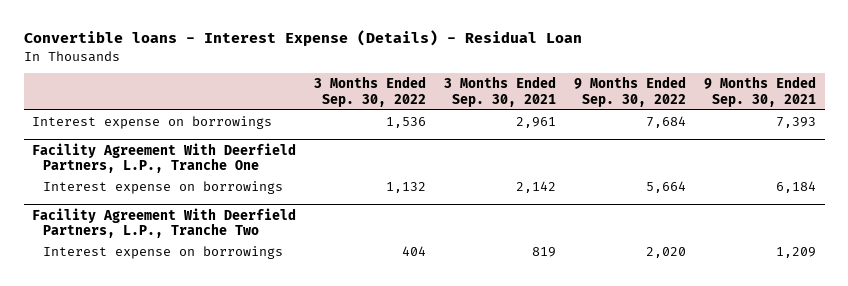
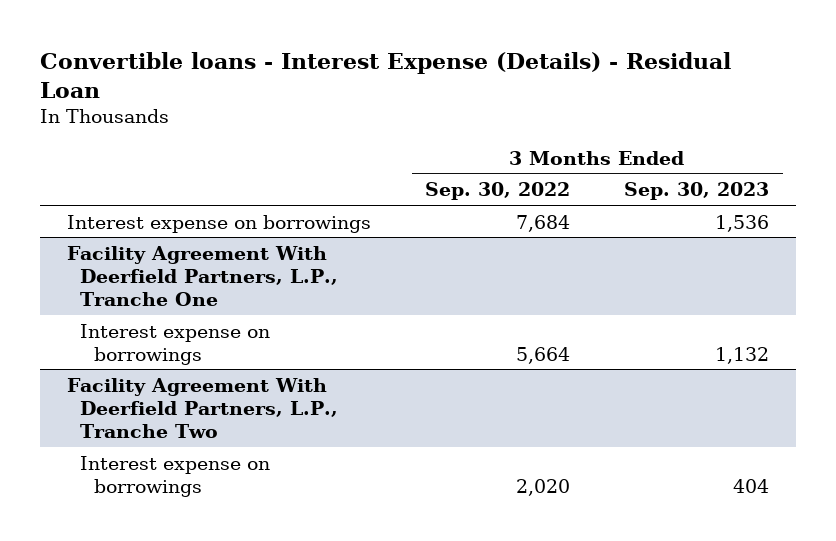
[444,76,557,107] 3 Months Ended Sep. 30, 2021 -> none
[574,76,687,107] 9 Months Ended Sep. 30, 2022 -> none
[703,76,816,107] 9 Months Ended Sep. 30, 2021 -> none
none -> [624,182,770,201] Sep. 30, 2023
[386,116,427,128] 1,536 -> [516,214,571,232] 7,684
[386,181,427,193] 1,132 -> [516,346,571,364] 5,664
[402,245,427,256] 404 -> [516,478,571,496] 2,020

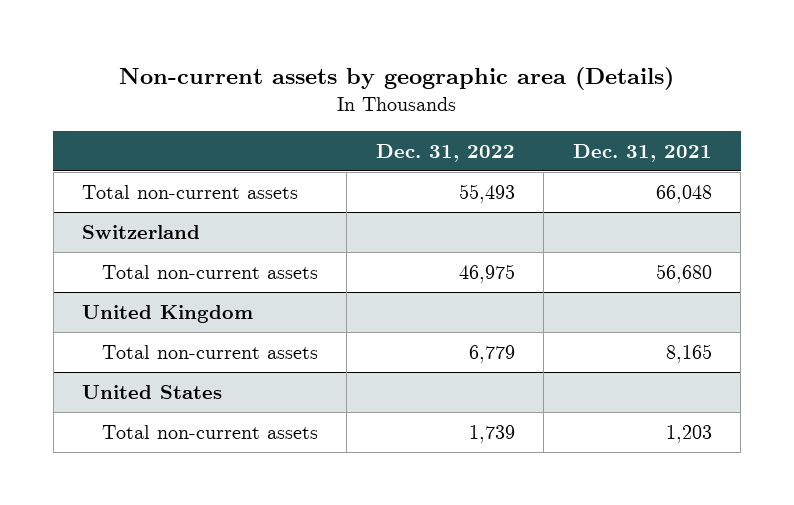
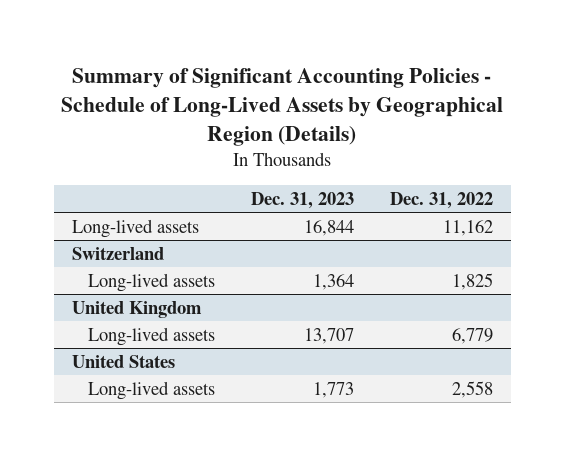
[118,67,674,91] Non-current assets by geographic area (Details) -> [61,68,504,147] Summary of Significant Accounting Policies - Schedule of Long-Lived Assets by Geographical Region (Details)
[572,143,712,162] Dec. 31, 2021 -> none
none -> [250,191,354,209] Dec. 31, 2023
[82,184,299,199] Total non-current assets -> none
none -> [72,218,200,238] Long-lived assets
[102,264,319,279] Total non-current assets -> none
none -> [87,272,215,292] Long-lived assets
[102,344,319,359] Total non-current assets -> [87,326,215,346] Long-lived assets
[102,424,319,439] Total non-current assets -> none
none -> [87,380,215,400] Long-lived assets

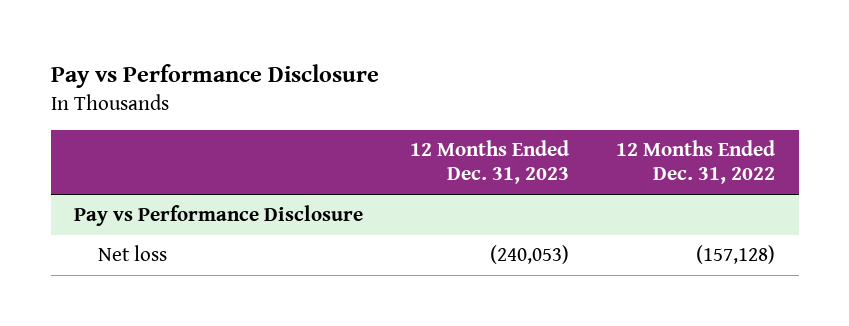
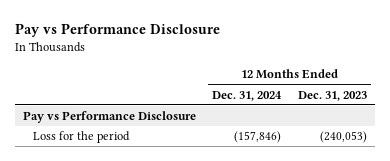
[616,140,776,185] 12 Months Ended Dec. 31, 2022 -> none
none -> [212,90,283,101] Dec. 31, 2024
[98,245,168,262] Net loss -> [33,131,131,144] Loss for the period

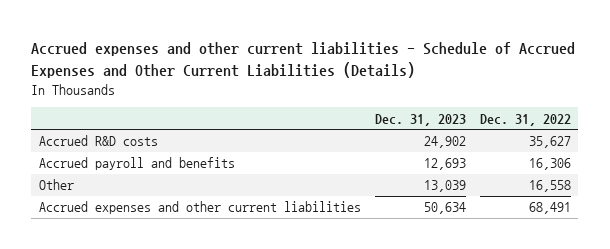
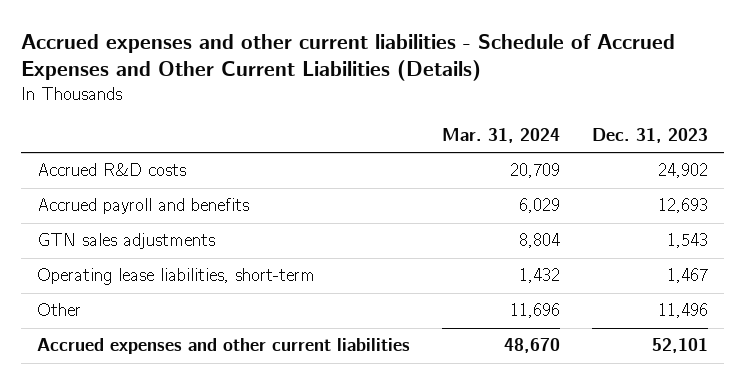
[480,113,572,126] Dec. 31, 2022 -> none
none -> [441,127,560,143] Mar. 31, 2024
none -> [37,233,216,250] GTN sales adjustments
none -> [37,268,316,286] Operating lease liabilities, short-term
[423,180,466,193] 13,039 -> [657,303,708,319] 11,496
[423,202,466,215] 50,634 -> [651,338,708,354] 52,101

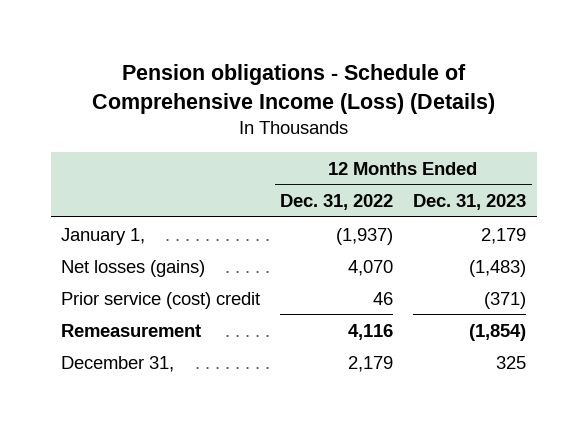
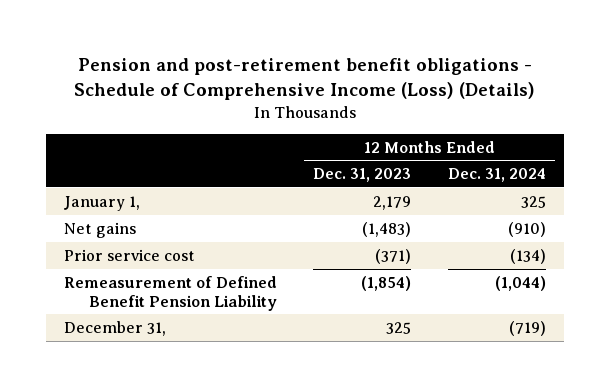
[91,63,495,114] Pension obligations - Schedule of Comprehensive Income (Loss) (Details) -> [73,57,535,100] Pension and post-retirement benefit obligations - Schedule of Comprehensive Income (Loss) (Details)
[280,194,394,211] Dec. 31, 2022 -> none
none -> [447,168,546,183] Dec. 31, 2024
[60,259,205,277] Net losses (gains) -> [64,221,137,238] Net gains
[60,291,260,309] Prior service (cost) credit -> [64,248,196,261] Prior service cost
[60,323,201,337] Remeasurement -> [64,275,278,311] Remeasurement of Defined Benefit Pension Liability

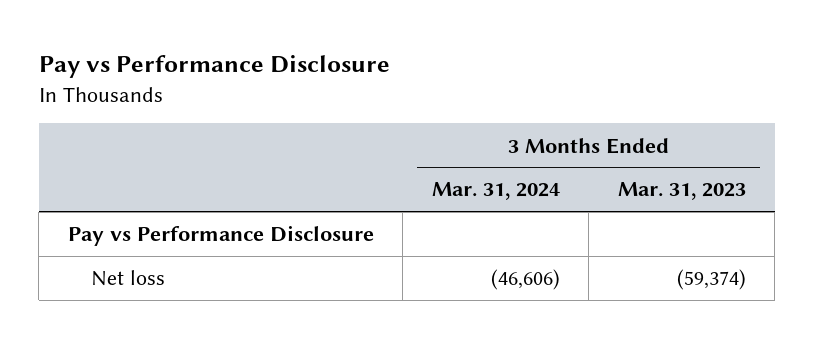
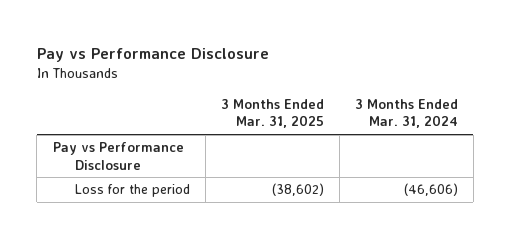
[617,182,746,201] Mar. 31, 2023 -> none
none -> [220,99,324,129] 3 Months Ended Mar. 31, 2025
[91,270,166,287] Net loss -> [74,184,190,198] Loss for the period

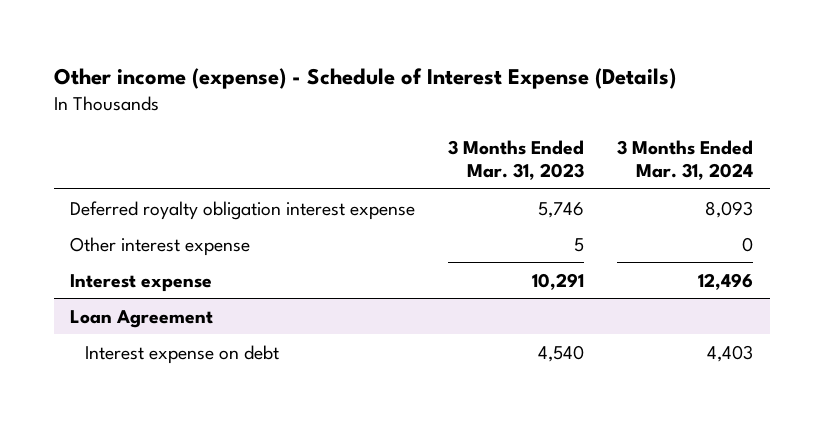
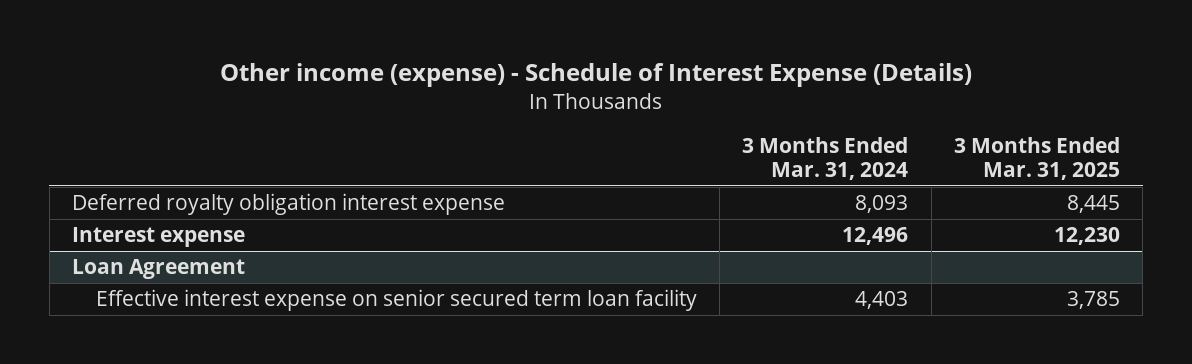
[448,140,585,180] 3 Months Ended Mar. 31, 2023 -> none
none -> [953,136,1120,181] 3 Months Ended Mar. 31, 2025
[70,236,251,256] Other interest expense -> none
[85,344,280,364] Interest expense on debt -> [96,289,698,312] Effective interest expense on senior secured term loan facility

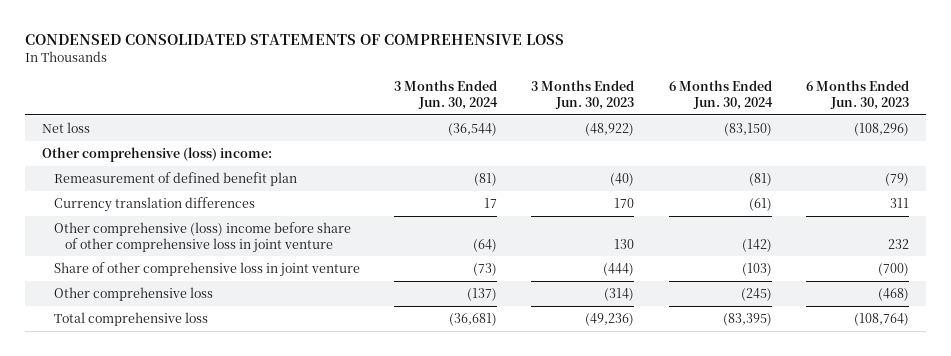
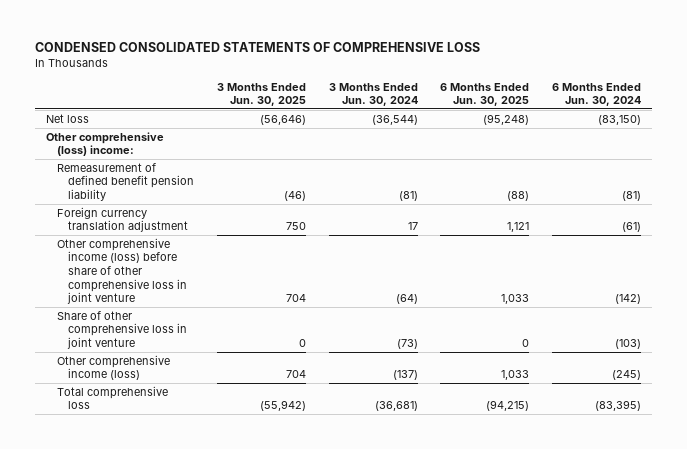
[531,80,635,110] 3 Months Ended Jun. 30, 2023 -> none
[805,80,909,110] 6 Months Ended Jun. 30, 2023 -> none
none -> [217,82,307,107] 3 Months Ended Jun. 30, 2025
none -> [440,82,530,107] 6 Months Ended Jun. 30, 2025
[53,171,297,186] Remeasurement of defined benefit plan -> [57,162,195,201] Remeasurement of defined benefit pension liability
[53,196,255,212] Currency translation differences -> [57,206,189,233] Foreign currency translation adjustment
[53,221,351,253] Other comprehensive (loss) income before share of other comprehensive loss in joint venture -> [57,237,188,305] Other comprehensive income (loss) before share of other comprehensive loss in joint venture
[53,286,213,301] Other comprehensive loss -> [57,354,171,381] Other comprehensive income (loss)

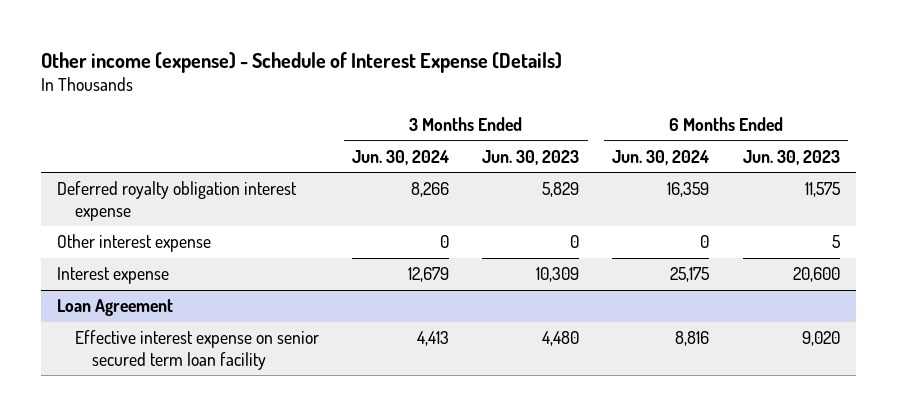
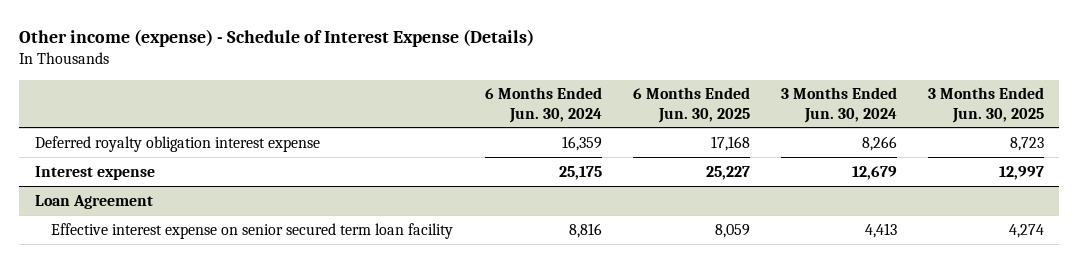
[482,149,580,165] Jun. 30, 2023 -> none
[742,149,840,165] Jun. 30, 2023 -> none
none -> [632,87,750,123] 6 Months Ended Jun. 30, 2025
none -> [927,87,1044,123] 3 Months Ended Jun. 30, 2025
[57,234,212,253] Other interest expense -> none

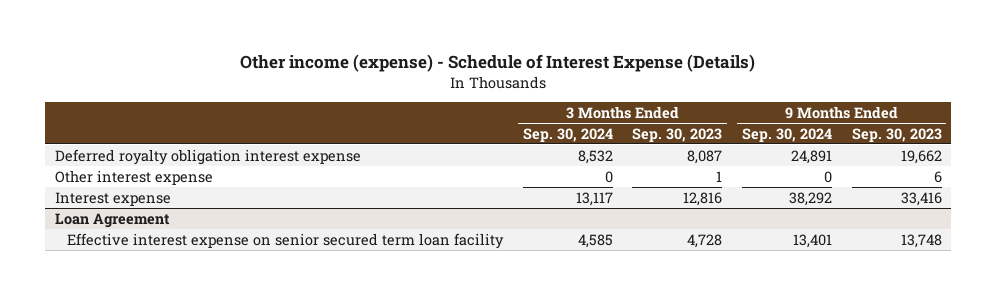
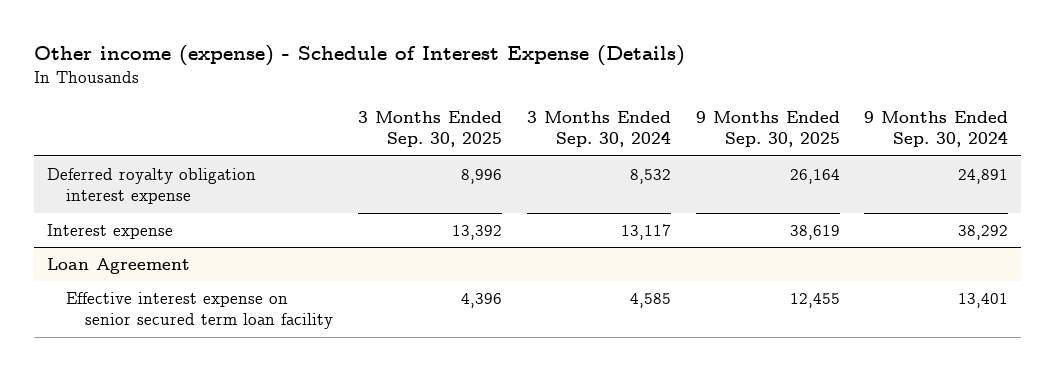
[632,127,723,142] Sep. 30, 2023 -> none
[851,127,942,142] Sep. 30, 2023 -> none
none -> [357,110,502,148] 3 Months Ended Sep. 30, 2025
none -> [695,110,840,148] 9 Months Ended Sep. 30, 2025
[55,169,214,185] Other interest expense -> none

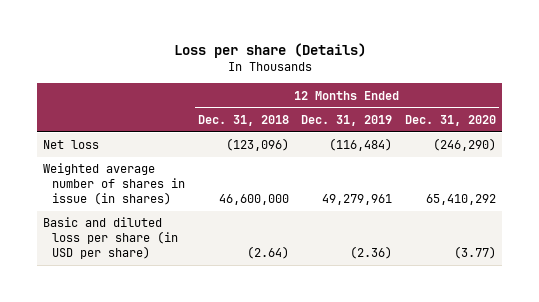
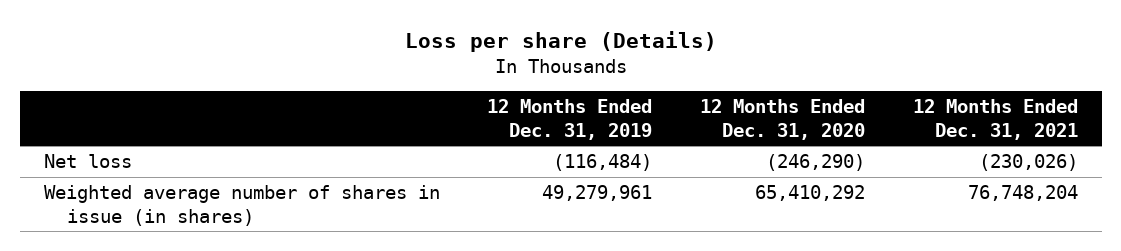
[197,115,289,127] Dec. 31, 2018 -> none
none -> [912,99,1078,140] 12 Months Ended Dec. 31, 2021
[42,217,179,260] Basic and diluted loss per share (in USD per share) -> none

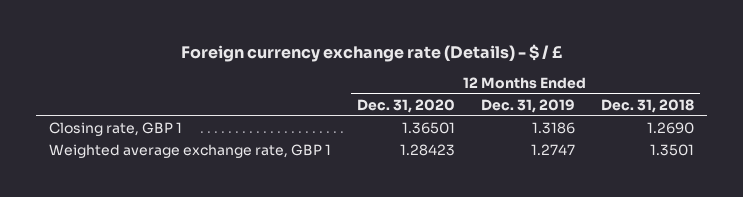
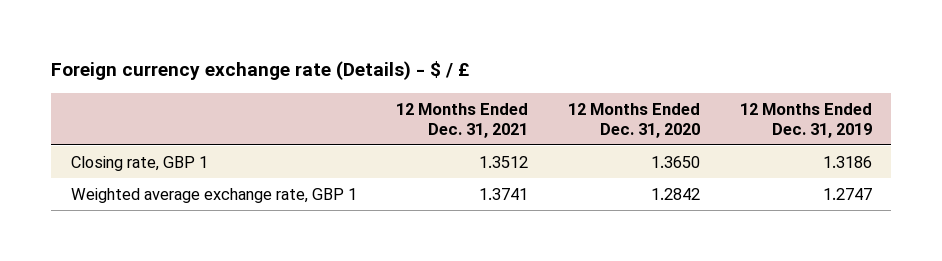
[600,99,694,114] Dec. 31, 2018 -> none
none -> [396,102,529,138] 12 Months Ended Dec. 31, 2021
[402,122,456,135] 1.36501 -> [651,155,701,168] 1.3650
[400,144,456,157] 1.28423 -> [651,187,701,200] 1.2842

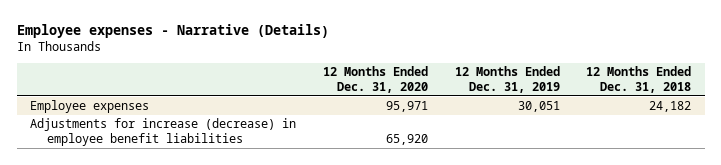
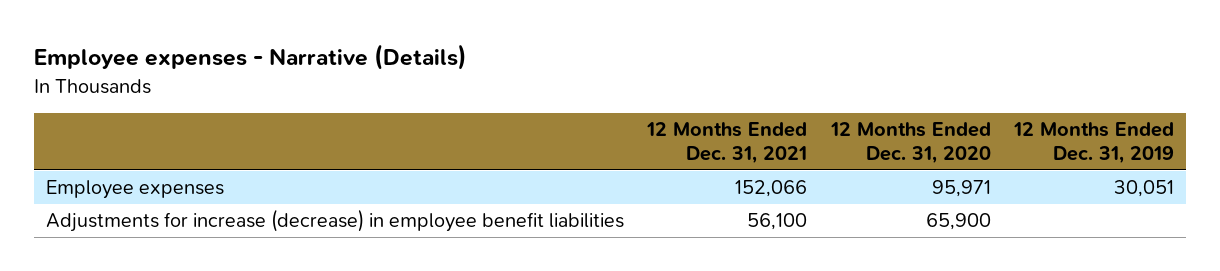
[586,66,692,93] 12 Months Ended Dec. 31, 2018 -> none
none -> [646,122,808,164] 12 Months Ended Dec. 31, 2021
[385,133,428,145] 65,920 -> [925,213,991,231] 65,900

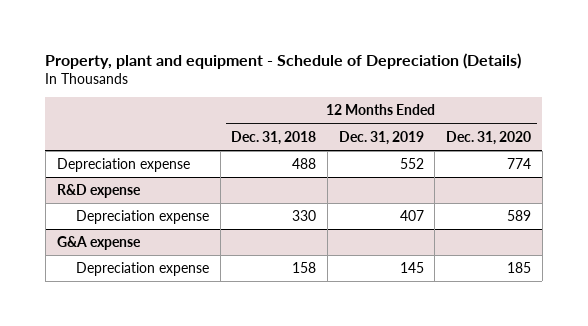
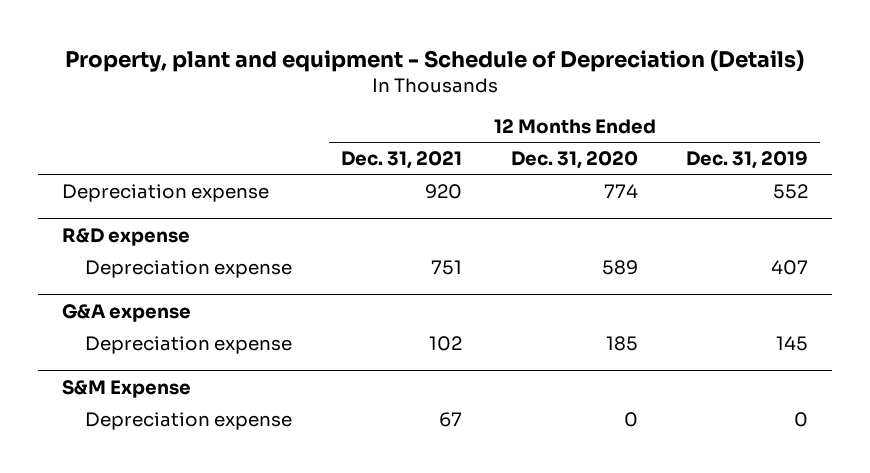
[231,130,317,145] Dec. 31, 2018 -> none
none -> [340,151,462,170] Dec. 31, 2021
none -> [62,379,192,398] S&M Expense
none -> [85,411,293,430] Depreciation expense

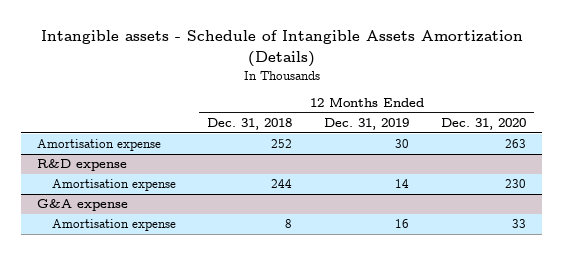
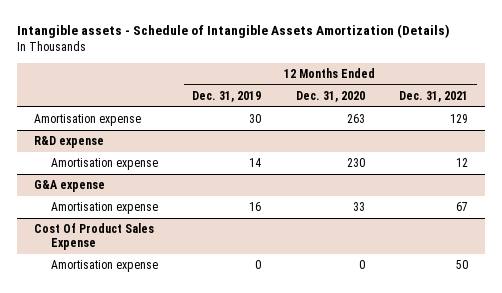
[207,118,293,131] Dec. 31, 2018 -> none
none -> [399,90,469,102] Dec. 31, 2021
none -> [34,223,155,251] Cost Of Product Sales Expense
none -> [51,260,159,273] Amortisation expense

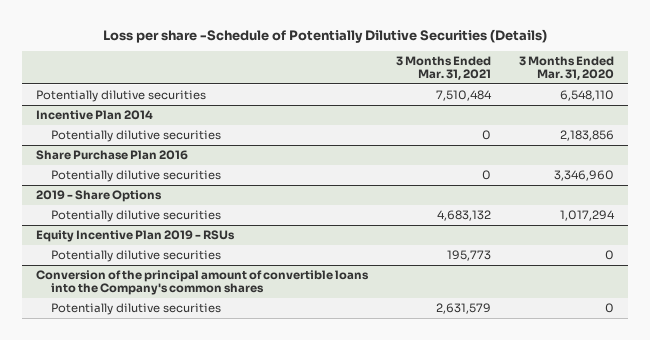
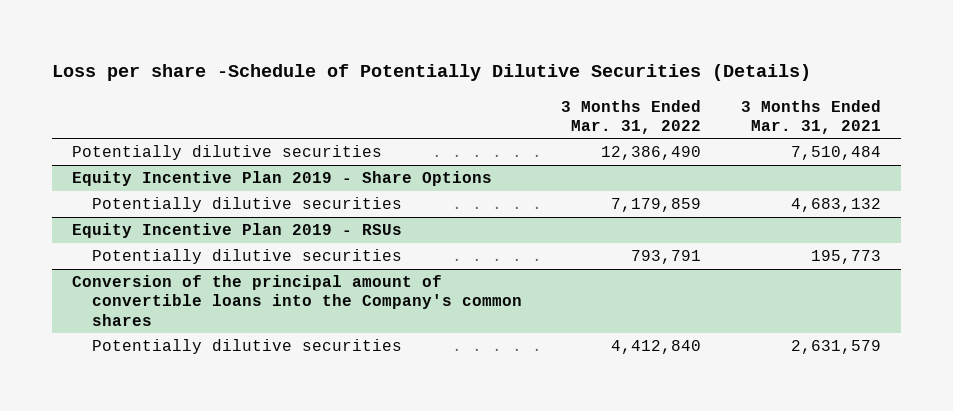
[518,56,614,81] 3 Months Ended Mar. 31, 2020 -> none
none -> [561,99,702,134] 3 Months Ended Mar. 31, 2022
[36,110,154,121] Incentive Plan 2014 -> none
[50,130,221,143] Potentially dilutive securities -> none
[36,150,189,161] Share Purchase Plan 2016 -> none
[50,170,221,183] Potentially dilutive securities -> none
[36,190,163,203] 2019 - Share Options -> [72,171,493,187] Equity Incentive Plan 2019 - Share Options

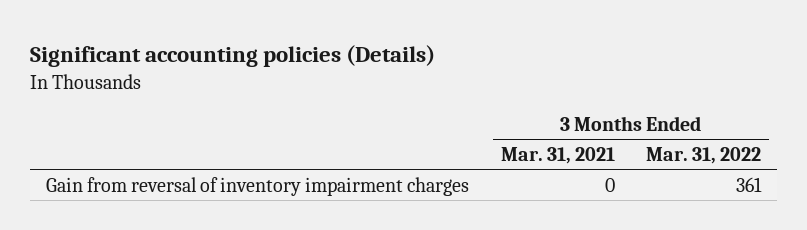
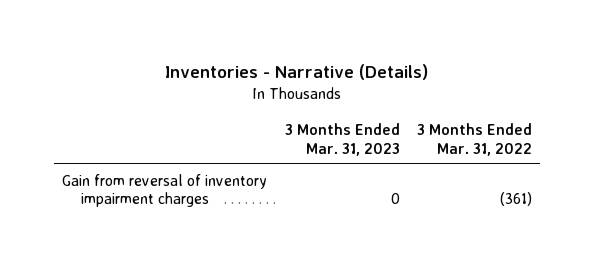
[30,44,436,67] Significant accounting policies (Details) -> [165,63,429,80] Inventories - Narrative (Details)
[500,147,615,165] Mar. 31, 2021 -> none
none -> [284,122,400,156] 3 Months Ended Mar. 31, 2023
[736,177,763,193] 361 -> [499,192,532,207] (361)

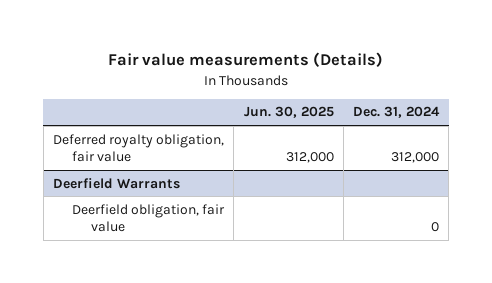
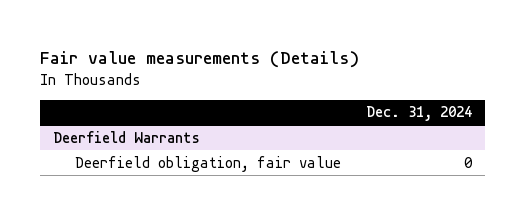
[243,106,334,119] Jun. 30, 2025 -> none
[53,133,225,163] Deferred royalty obligation, fair value -> none

